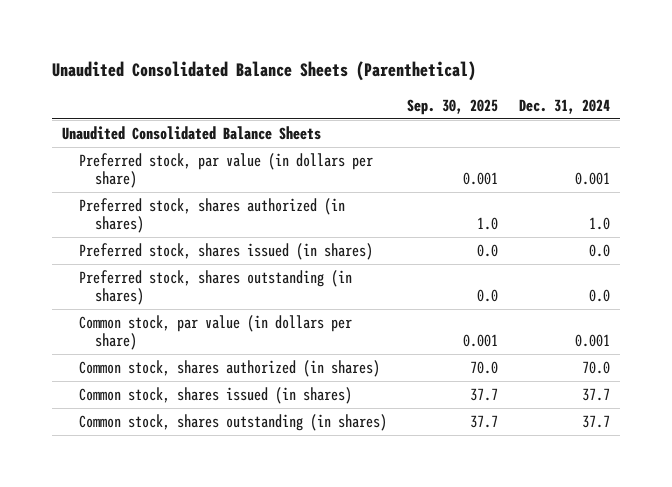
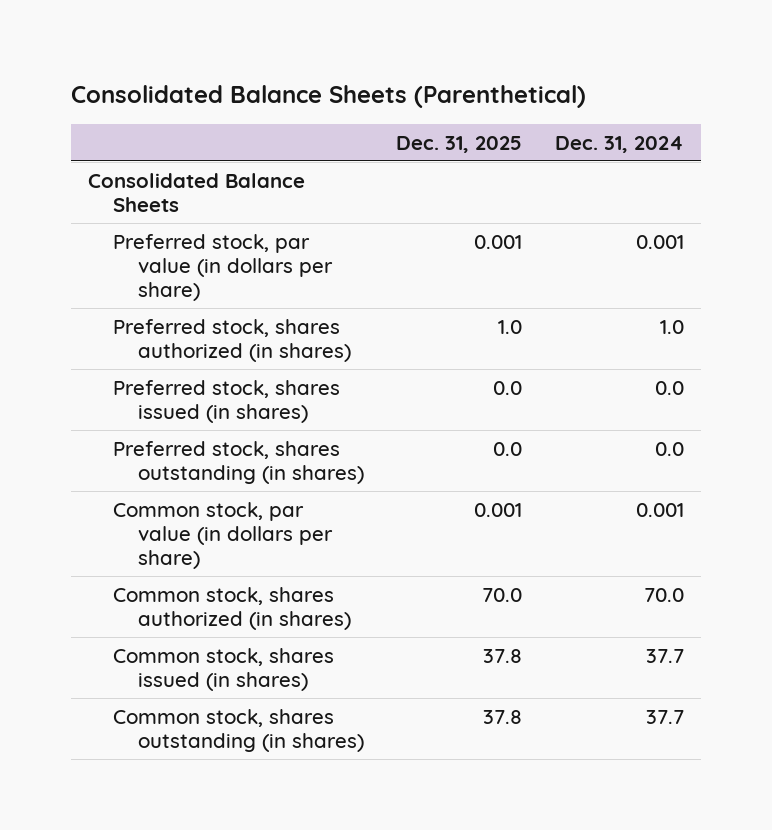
[51,61,476,82] Unaudited Consolidated Balance Sheets (Parenthetical) -> [71,85,587,109] Consolidated Balance Sheets (Parenthetical)
[407,98,499,115] Sep. 30, 2025 -> none
none -> [396,135,523,153] Dec. 31, 2025
[61,125,321,140] Unaudited Consolidated Balance Sheets -> [87,172,305,212] Consolidated Balance Sheets

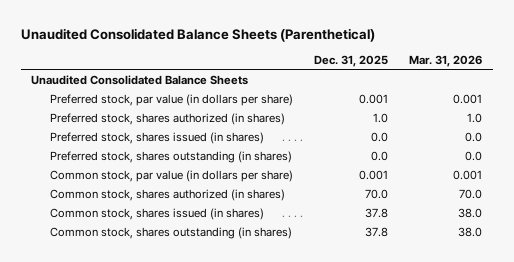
[71,85,587,109] Consolidated Balance Sheets (Parenthetical) -> [20,27,375,42] Unaudited Consolidated Balance Sheets (Parenthetical)
[555,135,685,153] Dec. 31, 2024 -> none
none -> [409,54,483,67] Mar. 31, 2026
[87,172,305,212] Consolidated Balance Sheets -> [31,74,249,85] Unaudited Consolidated Balance Sheets

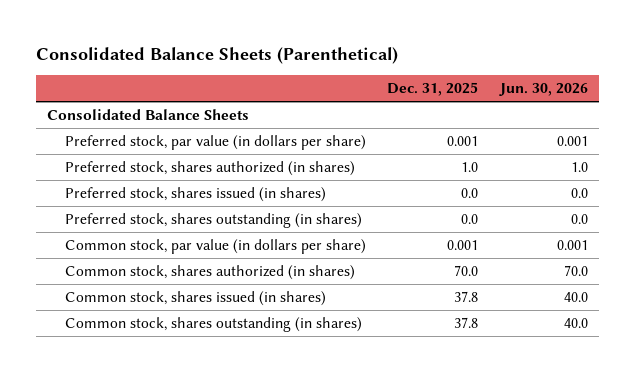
[20,27,375,42] Unaudited Consolidated Balance Sheets (Parenthetical) -> [35,46,398,64] Consolidated Balance Sheets (Parenthetical)
[409,54,483,67] Mar. 31, 2026 -> none
none -> [499,83,589,97] Jun. 30, 2026
[31,74,249,85] Unaudited Consolidated Balance Sheets -> [46,108,249,120] Consolidated Balance Sheets

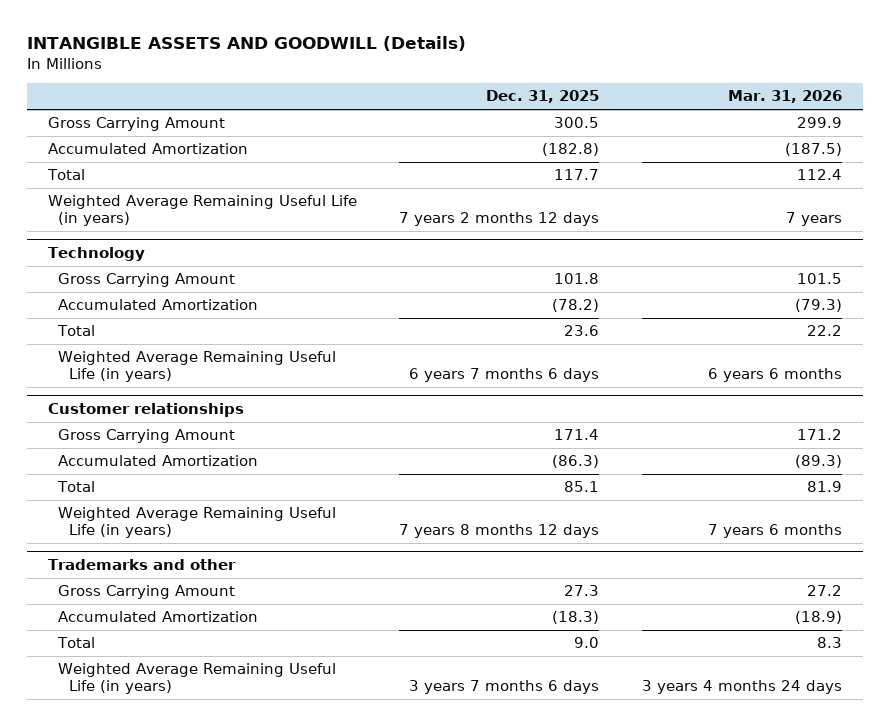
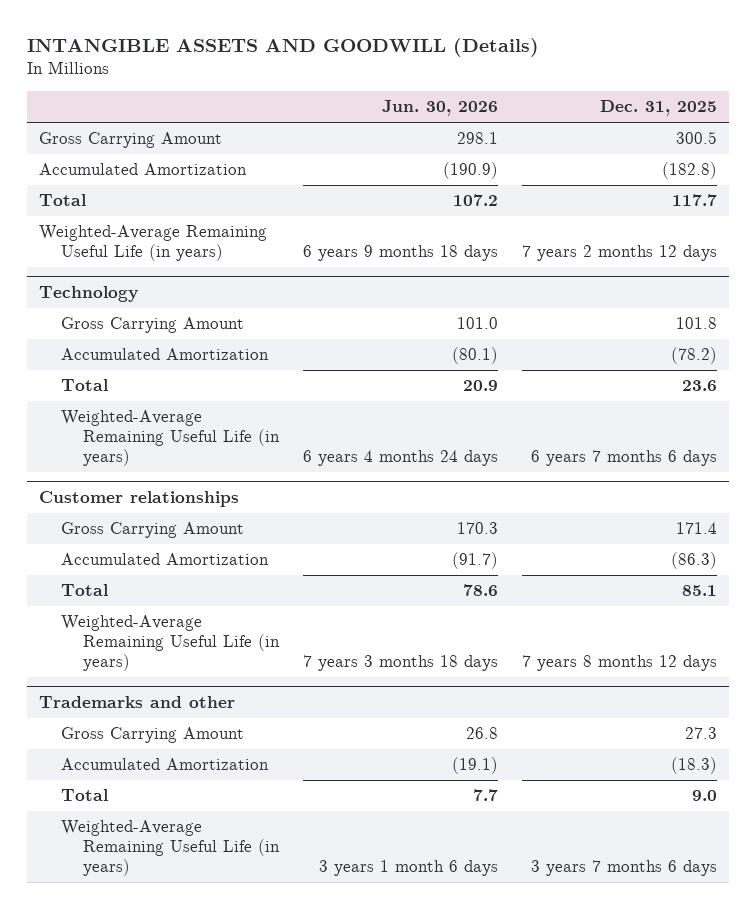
[727,90,842,104] Mar. 31, 2026 -> none
none -> [381,100,498,117] Jun. 30, 2026
[47,195,357,227] Weighted Average Remaining Useful Life (in years) -> [39,225,268,262] Weighted-Average Remaining Useful Life (in years)
[58,351,337,383] Weighted Average Remaining Useful Life (in years) -> [61,410,281,467] Weighted-Average Remaining Useful Life (in years)
[58,507,337,539] Weighted Average Remaining Useful Life (in years) -> [61,615,281,672] Weighted-Average Remaining Useful Life (in years)
[58,663,337,695] Weighted Average Remaining Useful Life (in years) -> [61,820,281,877] Weighted-Average Remaining Useful Life (in years)

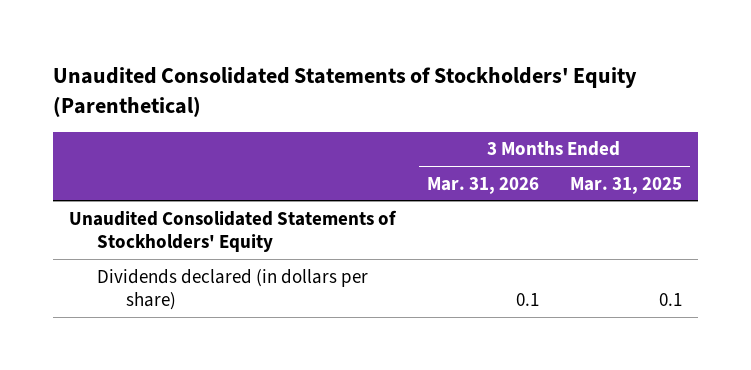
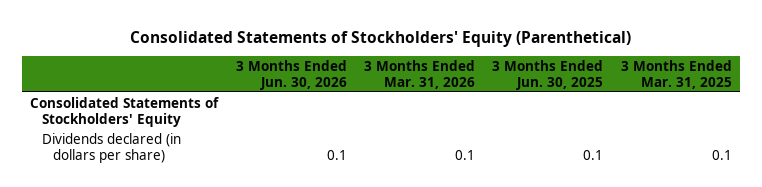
[52,66,637,117] Unaudited Consolidated Statements of Stockholders' Equity (Parenthetical) -> [129,30,631,47] Consolidated Statements of Stockholders' Equity (Parenthetical)
none -> [235,59,347,90] 3 Months Ended Jun. 30, 2026
none -> [492,59,604,90] 3 Months Ended Jun. 30, 2025
[68,209,397,253] Unaudited Consolidated Statements of Stockholders' Equity -> [30,96,220,127] Consolidated Statements of Stockholders' Equity

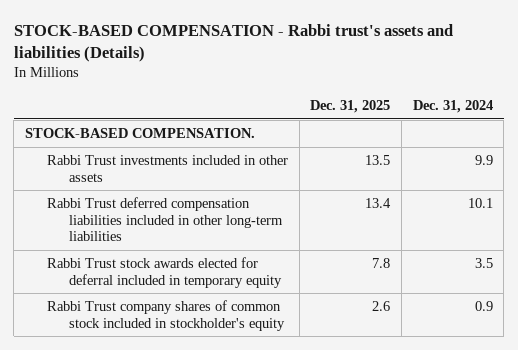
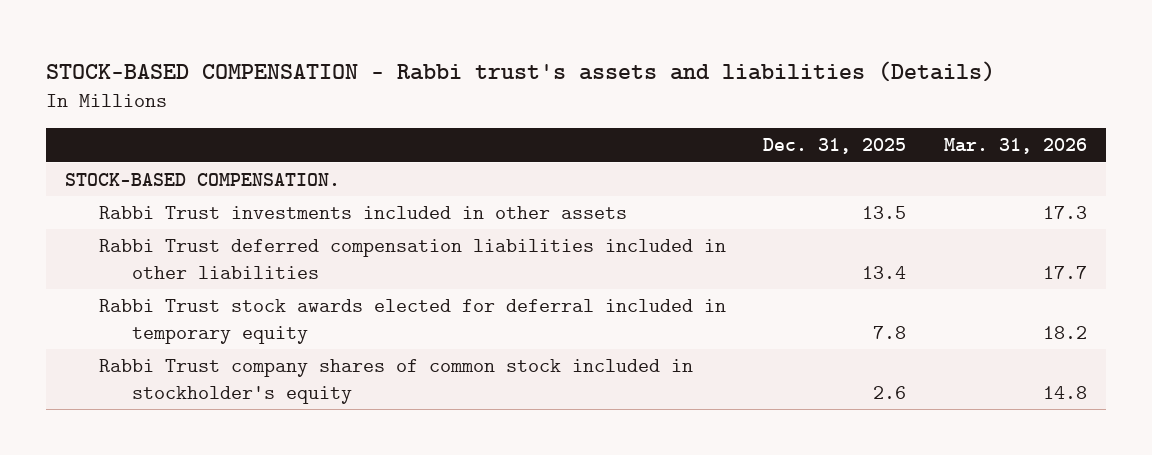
[412,99,493,113] Dec. 31, 2024 -> none
none -> [944,138,1088,155] Mar. 31, 2026
[47,197,284,242] Rabbi Trust deferred compensation liabilities included in other long-term liabilities -> [98,239,726,279] Rabbi Trust deferred compensation liabilities included in other liabilities

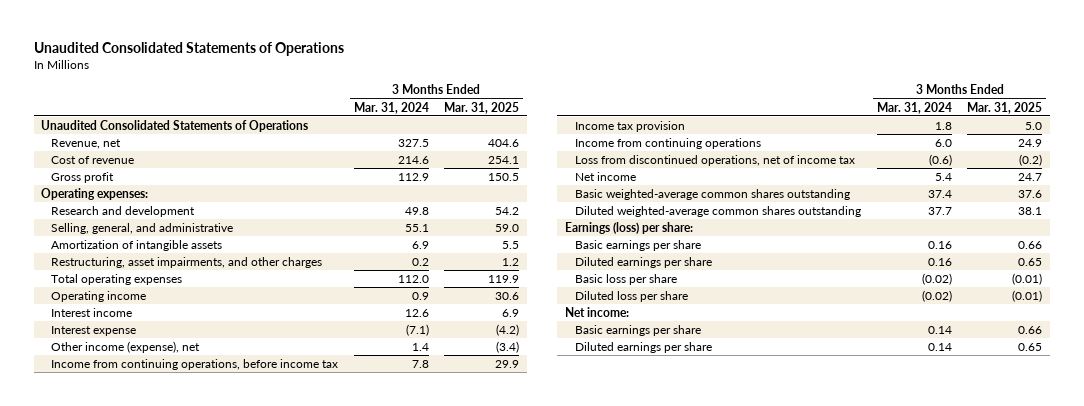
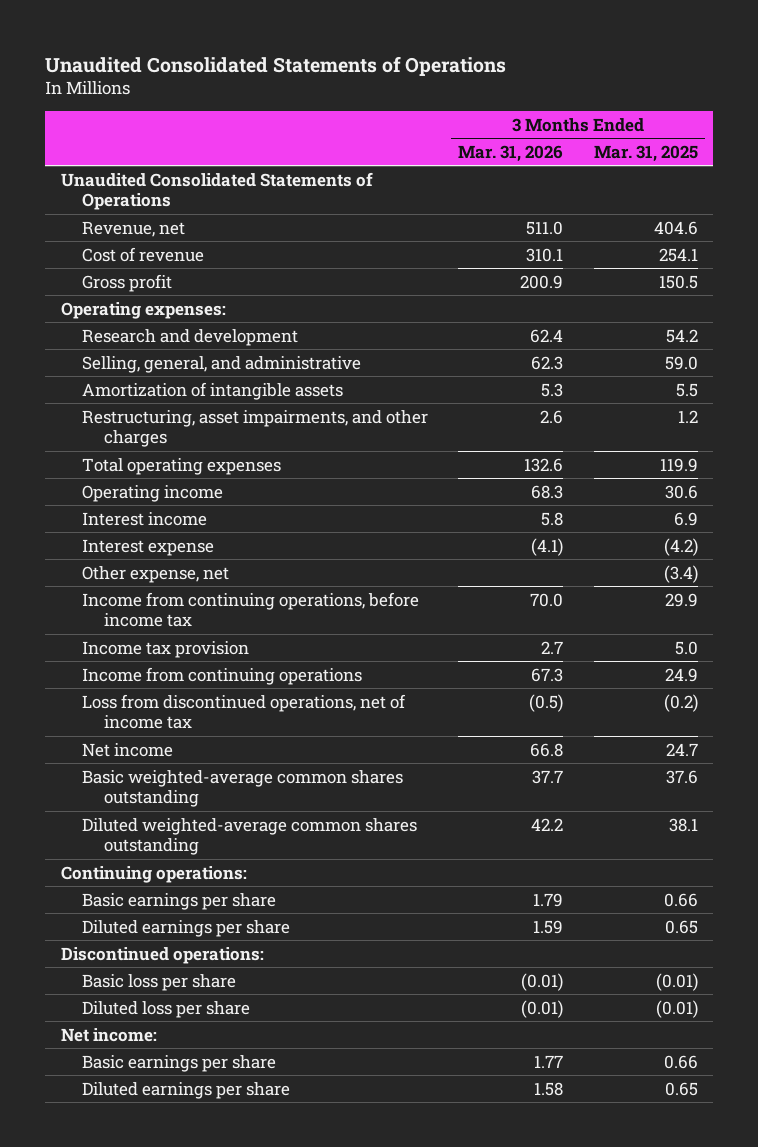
[353,101,429,114] Mar. 31, 2024 -> none
none -> [458,144,564,162] Mar. 31, 2026
[51,341,201,354] Other income (expense), net -> [82,565,230,583] Other expense, net
[564,222,693,235] Earnings (loss) per share: -> none
none -> [60,865,247,883] Continuing operations:
none -> [60,946,264,964] Discontinued operations:

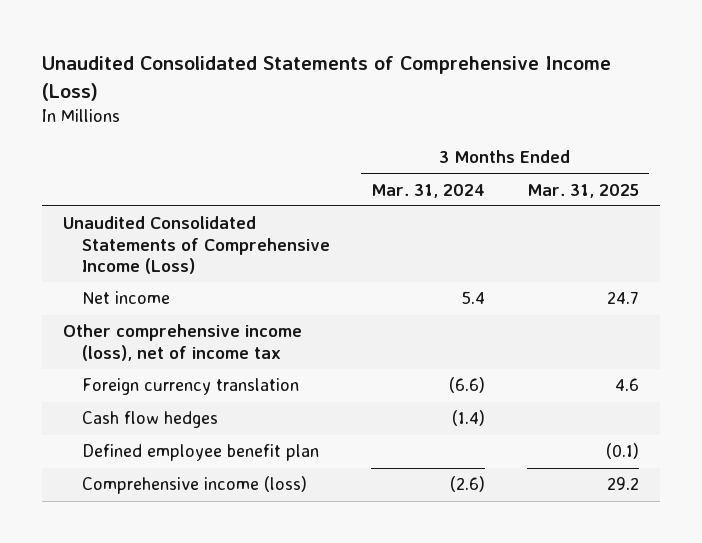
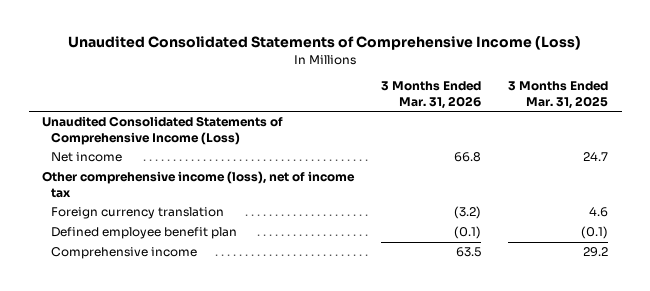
[371,183,486,198] Mar. 31, 2024 -> none
none -> [381,81,482,109] 3 Months Ended Mar. 31, 2026
[81,411,218,429] Cash flow hedges -> none
[81,476,307,495] Comprehensive income (loss) -> [50,247,197,260] Comprehensive income

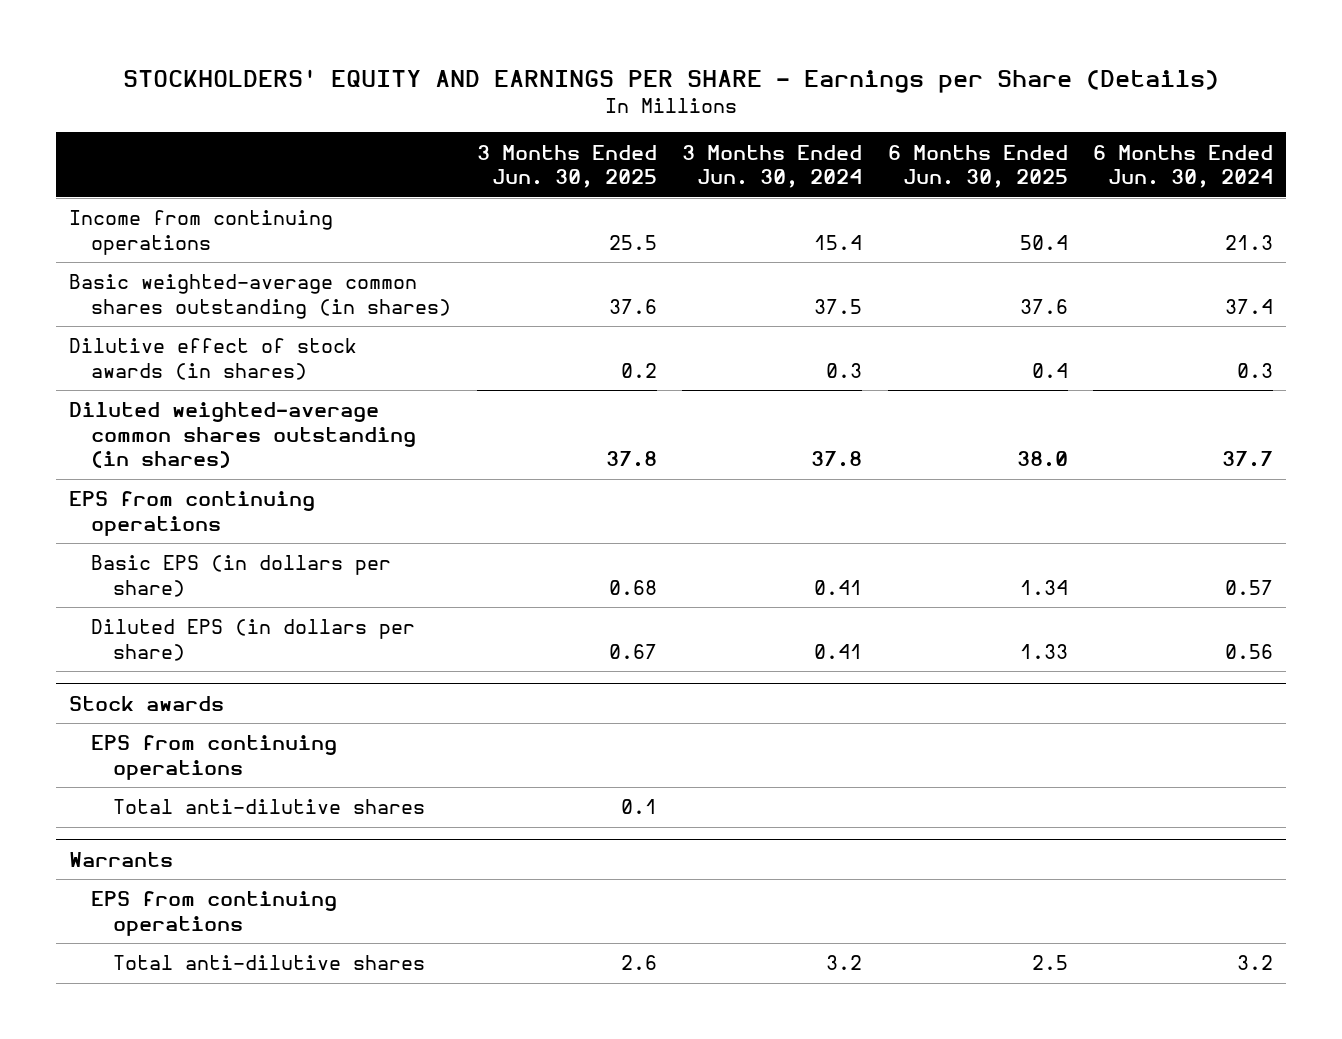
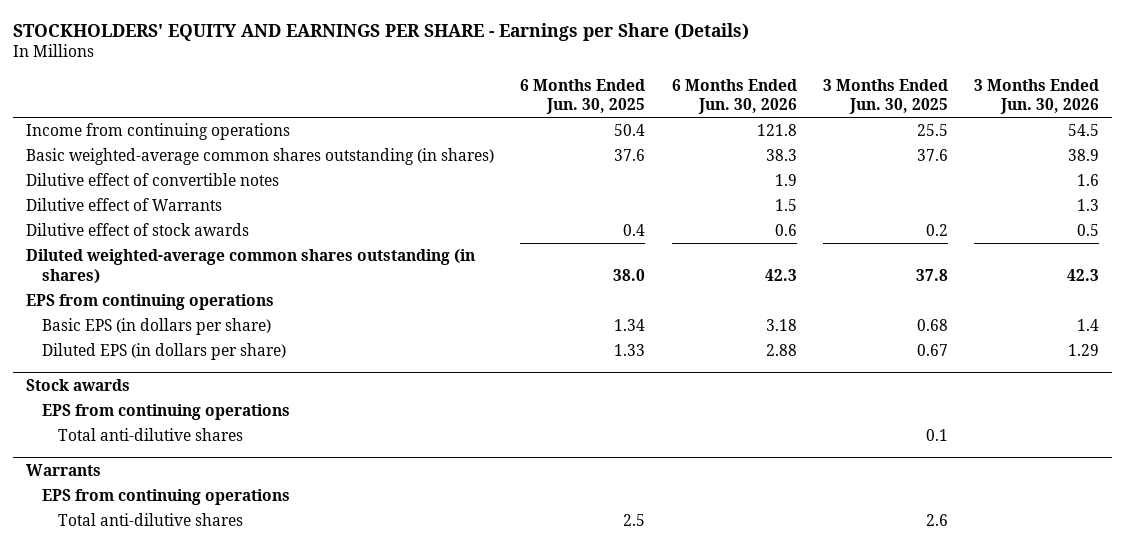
[682,144,863,189] 3 Months Ended Jun. 30, 2024 -> none
[1093,144,1274,189] 6 Months Ended Jun. 30, 2024 -> none
none -> [671,78,797,115] 6 Months Ended Jun. 30, 2026
none -> [973,78,1099,115] 3 Months Ended Jun. 30, 2026
none -> [26,173,280,187] Dilutive effect of convertible notes
none -> [26,198,223,212] Dilutive effect of Warrants
[69,338,358,380] Dilutive effect of stock awards (in shares) -> [26,223,250,237] Dilutive effect of stock awards

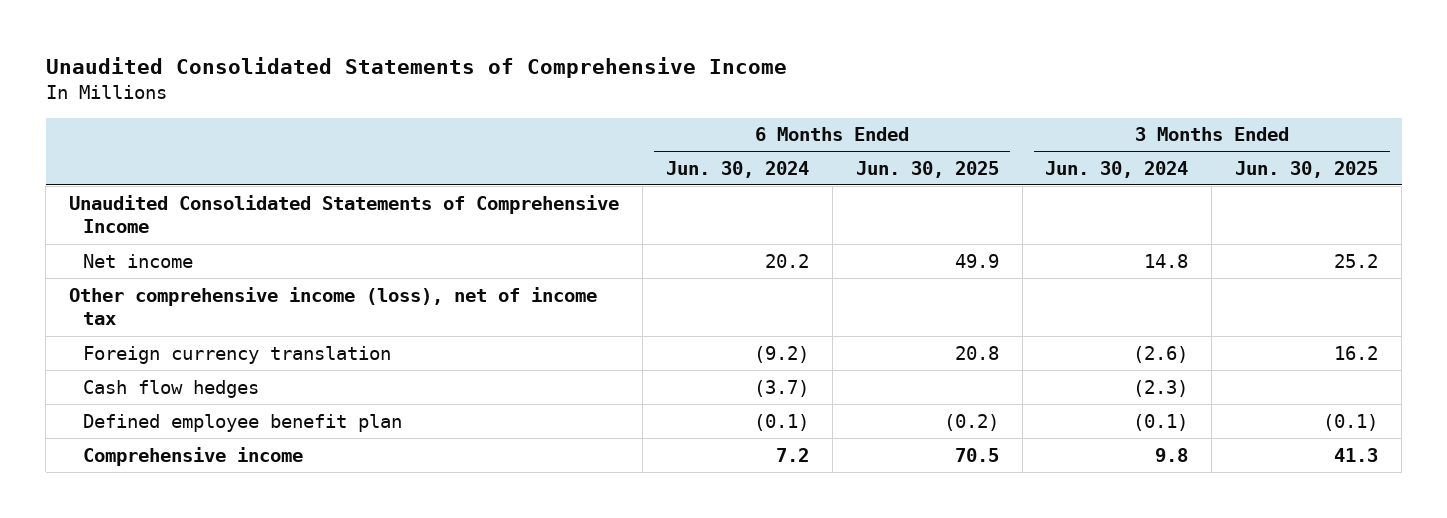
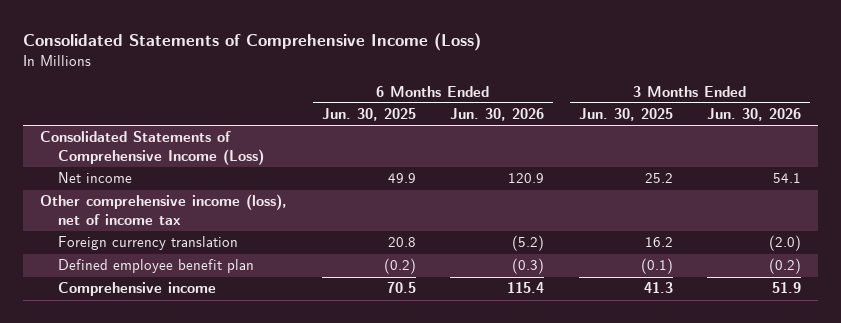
[45,57,787,79] Unaudited Consolidated Statements of Comprehensive Income -> [22,32,481,51] Consolidated Statements of Comprehensive Income (Loss)
[665,160,809,178] Jun. 30, 2024 -> none
[1045,160,1189,178] Jun. 30, 2024 -> none
none -> [450,108,545,122] Jun. 30, 2026
none -> [706,108,801,122] Jun. 30, 2026
[69,194,620,234] Unaudited Consolidated Statements of Comprehensive Income -> [40,131,264,166] Consolidated Statements of Comprehensive Income (Loss)
[83,379,260,398] Cash flow hedges -> none

